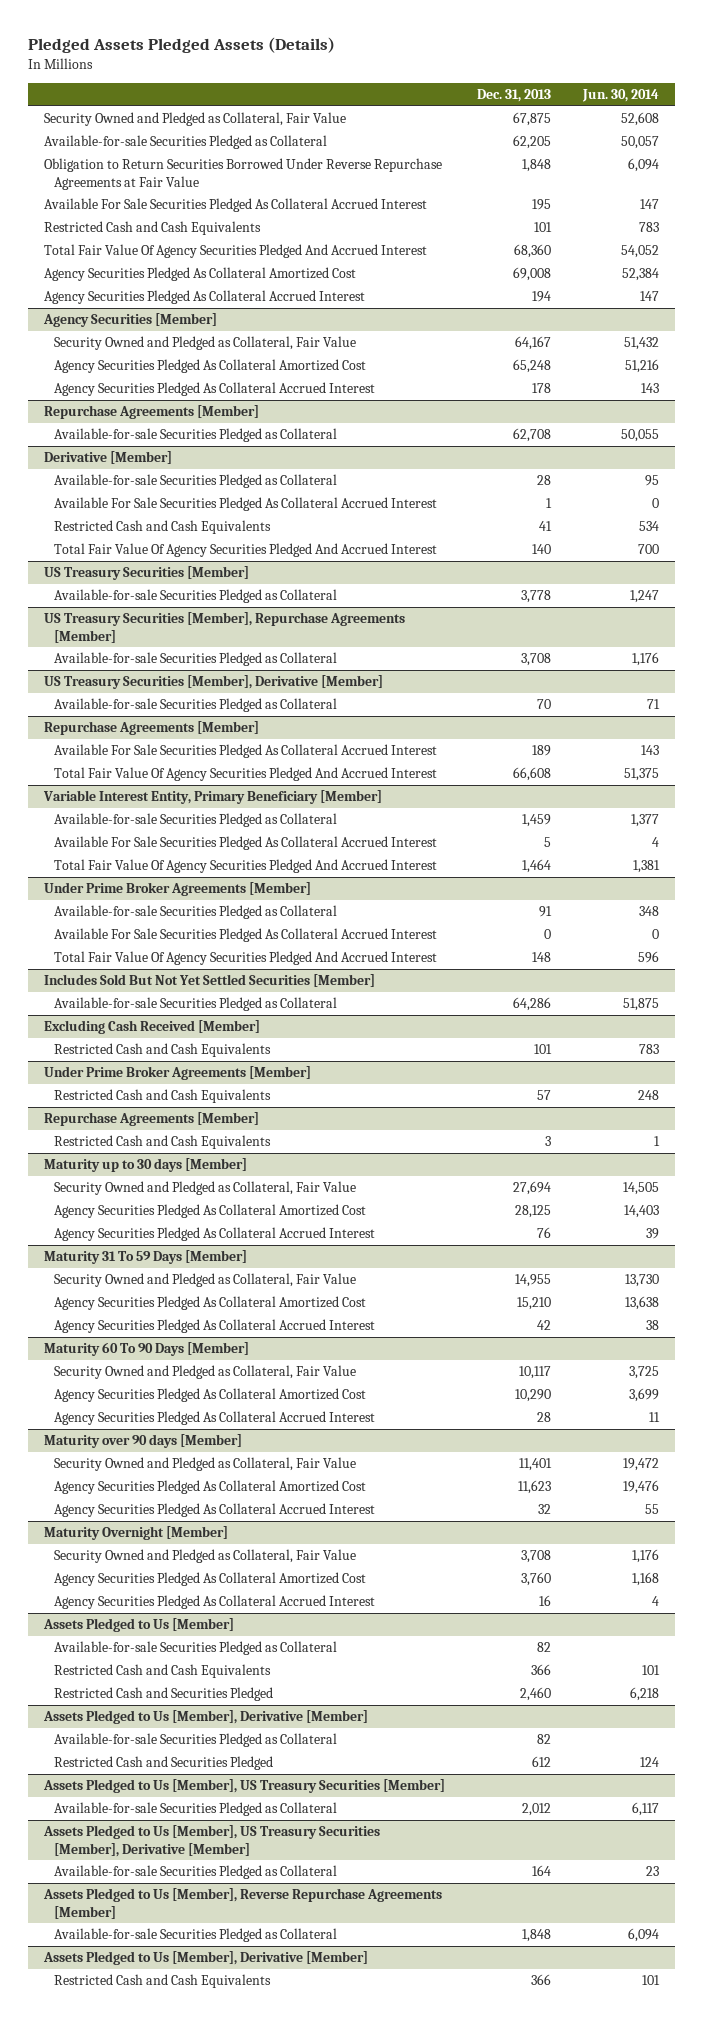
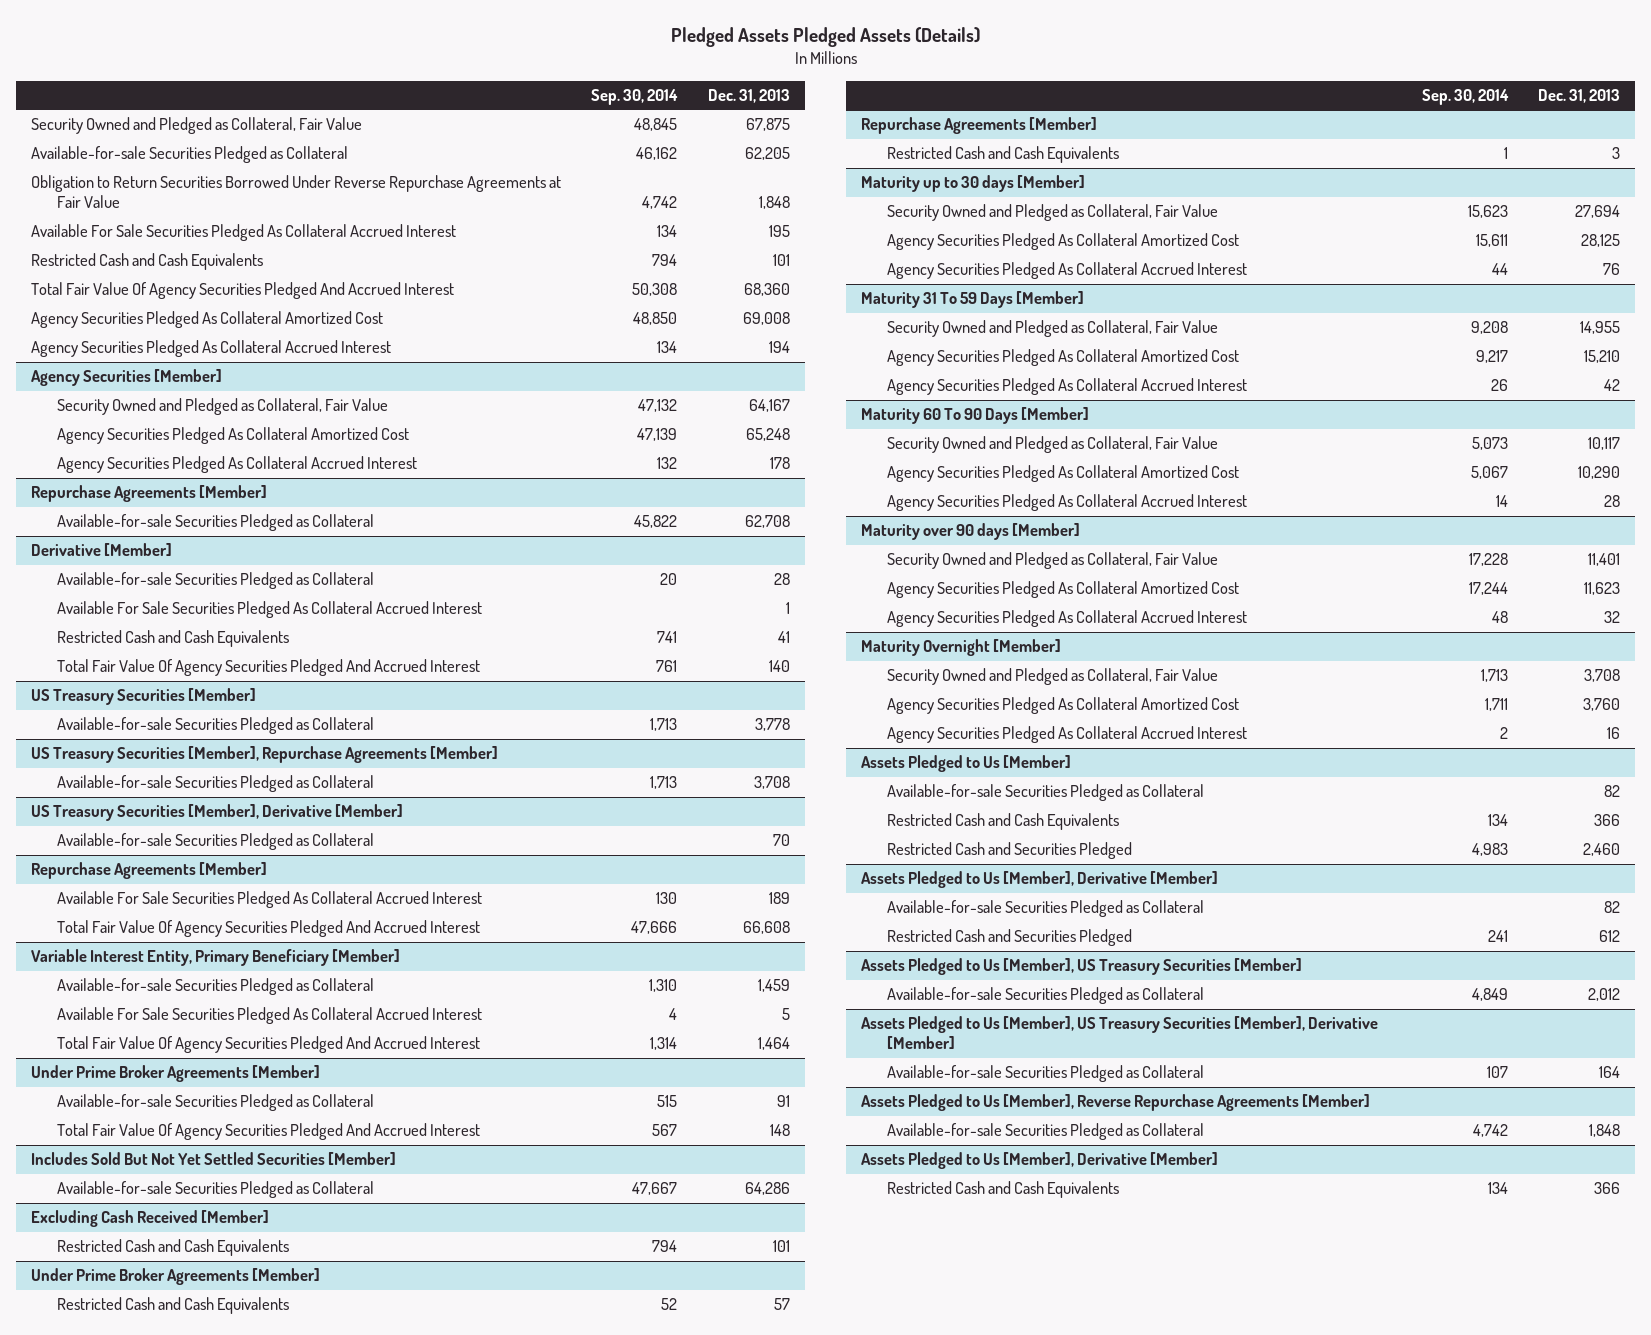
[582,89,660,103] Jun. 30, 2014 -> none
none -> [591,88,679,105] Sep. 30, 2014
[54,928,438,943] Available For Sale Securities Pledged As Collateral Accrued Interest -> none

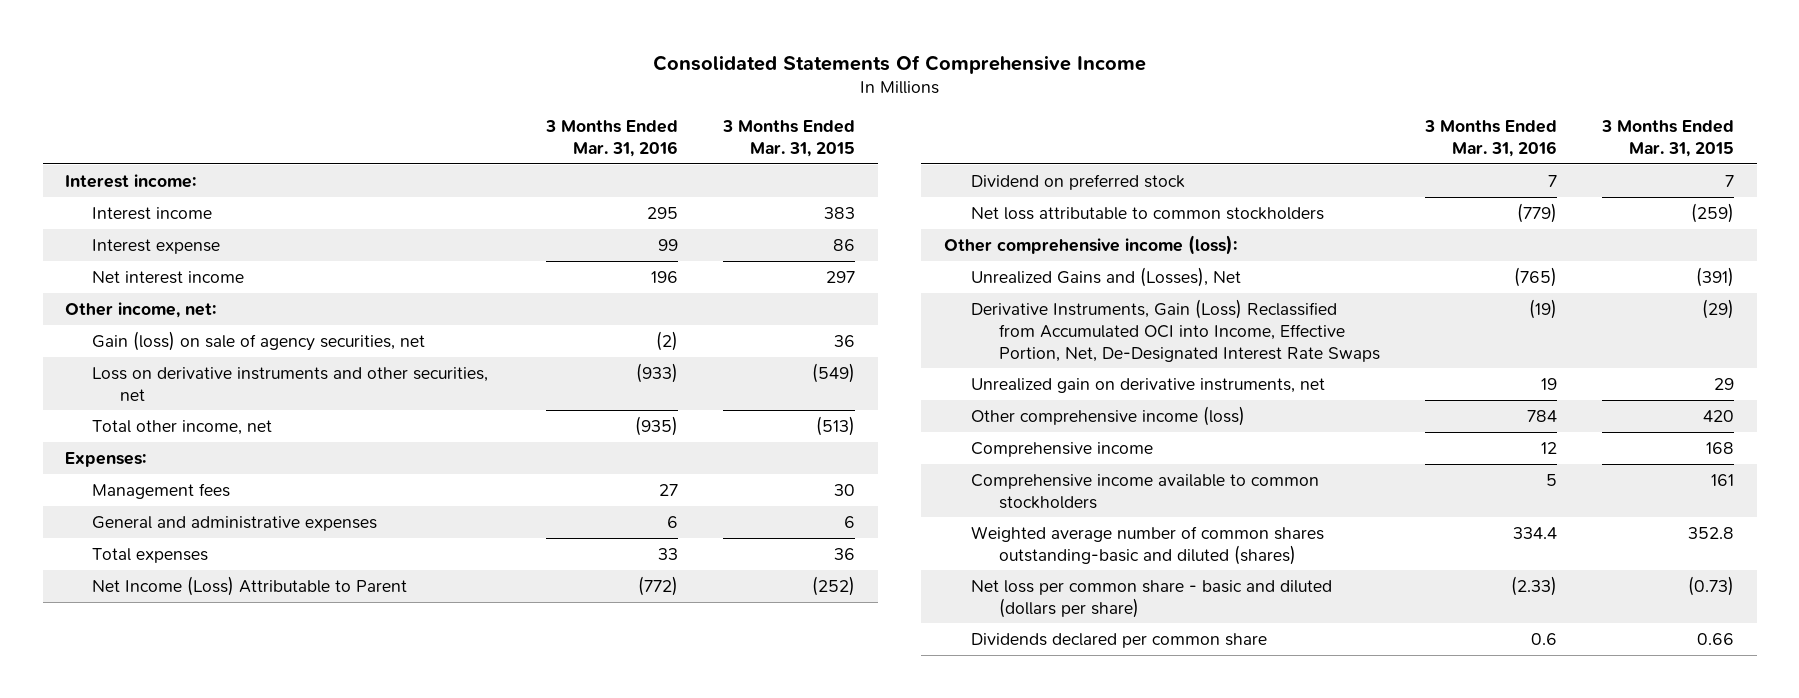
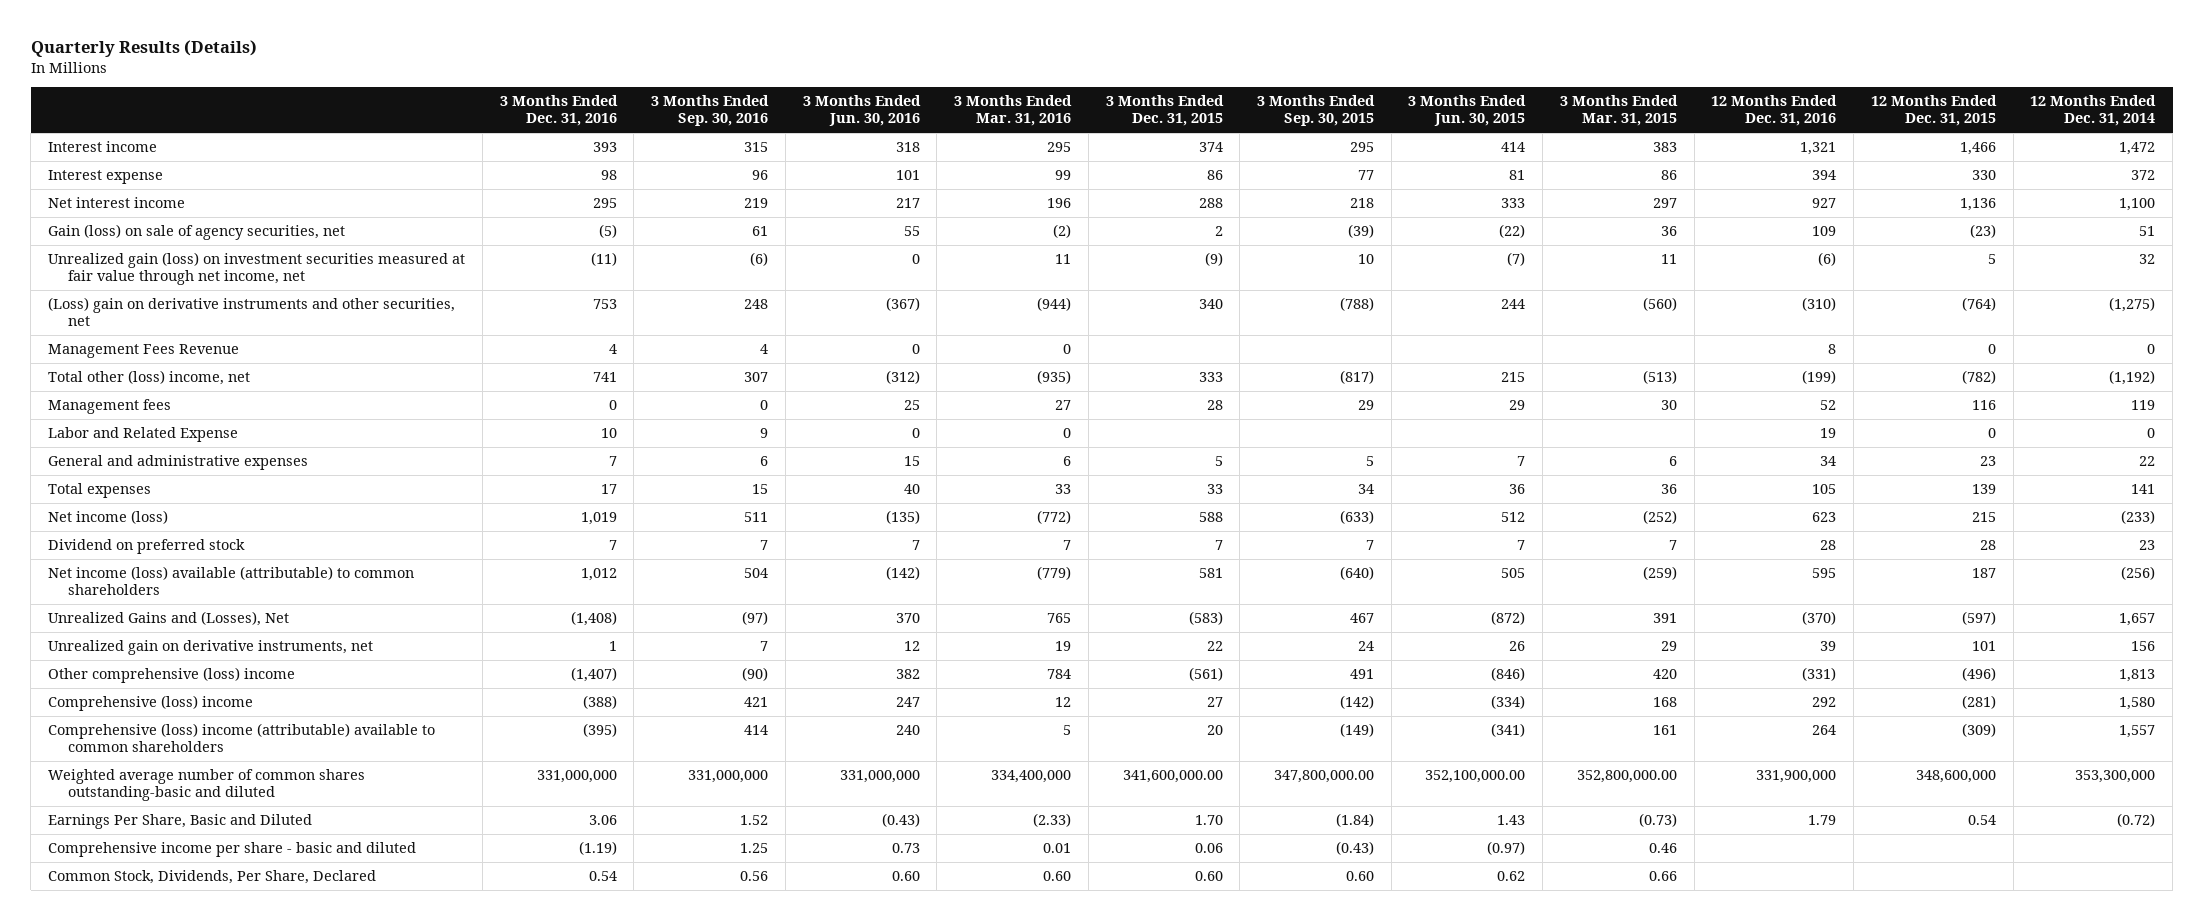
[652,54,1146,74] Consolidated Statements Of Comprehensive Income -> [30,40,257,58] Quarterly Results (Details)
none -> [499,95,618,127] 3 Months Ended Dec. 31, 2016
none -> [651,95,770,127] 3 Months Ended Sep. 30, 2016
none -> [802,95,921,127] 3 Months Ended Jun. 30, 2016
none -> [1105,95,1224,127] 3 Months Ended Dec. 31, 2015
none -> [1257,95,1376,127] 3 Months Ended Sep. 30, 2015
none -> [1408,95,1527,127] 3 Months Ended Jun. 30, 2015
none -> [1711,95,1838,127] 12 Months Ended Dec. 31, 2016
none -> [1870,95,1997,127] 12 Months Ended Dec. 31, 2015
none -> [2030,95,2157,127] 12 Months Ended Dec. 31, 2014
[65,173,197,188] Interest income: -> none
[65,301,217,318] Other income, net: -> none
[65,451,147,467] Expenses: -> none
none -> [48,252,466,286] Unrealized gain (loss) on investment securities measured at fair value through net income, net
[92,366,489,401] Loss on derivative instruments and other securities, net -> [48,297,456,327] (Loss) gain on derivative instruments and other securities, net
[636,362,679,383] (933) -> [1037,297,1072,312] (944)
[812,362,856,383] (549) -> [1642,297,1677,312] (560)
none -> [48,344,240,359] Management Fees Revenue
[92,419,273,435] Total other income, net -> [48,370,251,386] Total other (loss) income, net
none -> [48,427,239,443] Labor and Related Expense
[92,575,408,596] Net Income (Loss) Attributable to Parent -> [48,510,169,525] Net income (loss)
[943,234,1237,255] Other comprehensive income (loss): -> none
[971,298,1380,362] Derivative Instruments, Gain (Loss) Reclassified from Accumulated OCI into Income, Effective Portion, Net, De-Designated Interest Rate Swaps -> none
[971,206,1325,220] Net loss attributable to common stockholders -> [48,566,415,596] Net income (loss) available (attributable) to common shareholders
[1513,266,1557,287] (765) -> [1047,613,1072,624] 765
[1695,266,1734,287] (391) -> [1652,613,1677,624] 391
[971,405,1246,426] Other comprehensive income (loss) -> [48,667,296,684] Other comprehensive (loss) income
[971,441,1154,457] Comprehensive income -> [48,695,254,712] Comprehensive (loss) income
[971,473,1320,509] Comprehensive income available to common stockholders -> [48,723,436,753] Comprehensive (loss) income (attributable) available to common shareholders
[971,525,1325,565] Weighted average number of common shares outstanding-basic and diluted (shares) -> [48,769,366,802] Weighted average number of common shares outstanding-basic and diluted
[1512,526,1557,539] 334.4 -> [991,770,1072,784] 334,400,000
[1687,526,1734,539] 352.8 -> [1576,770,1677,784] 352,800,000.00
[971,579,1333,618] Net loss per common share - basic and diluted (dollars per share) -> [48,814,313,830] Earnings Per Share, Basic and Diluted
none -> [48,842,417,858] Comprehensive income per share - basic and diluted
[971,632,1268,648] Dividends declared per common share -> [48,870,377,885] Common Stock, Dividends, Per Share, Declared
[1530,632,1557,645] 0.6 -> [1043,871,1072,882] 0.60

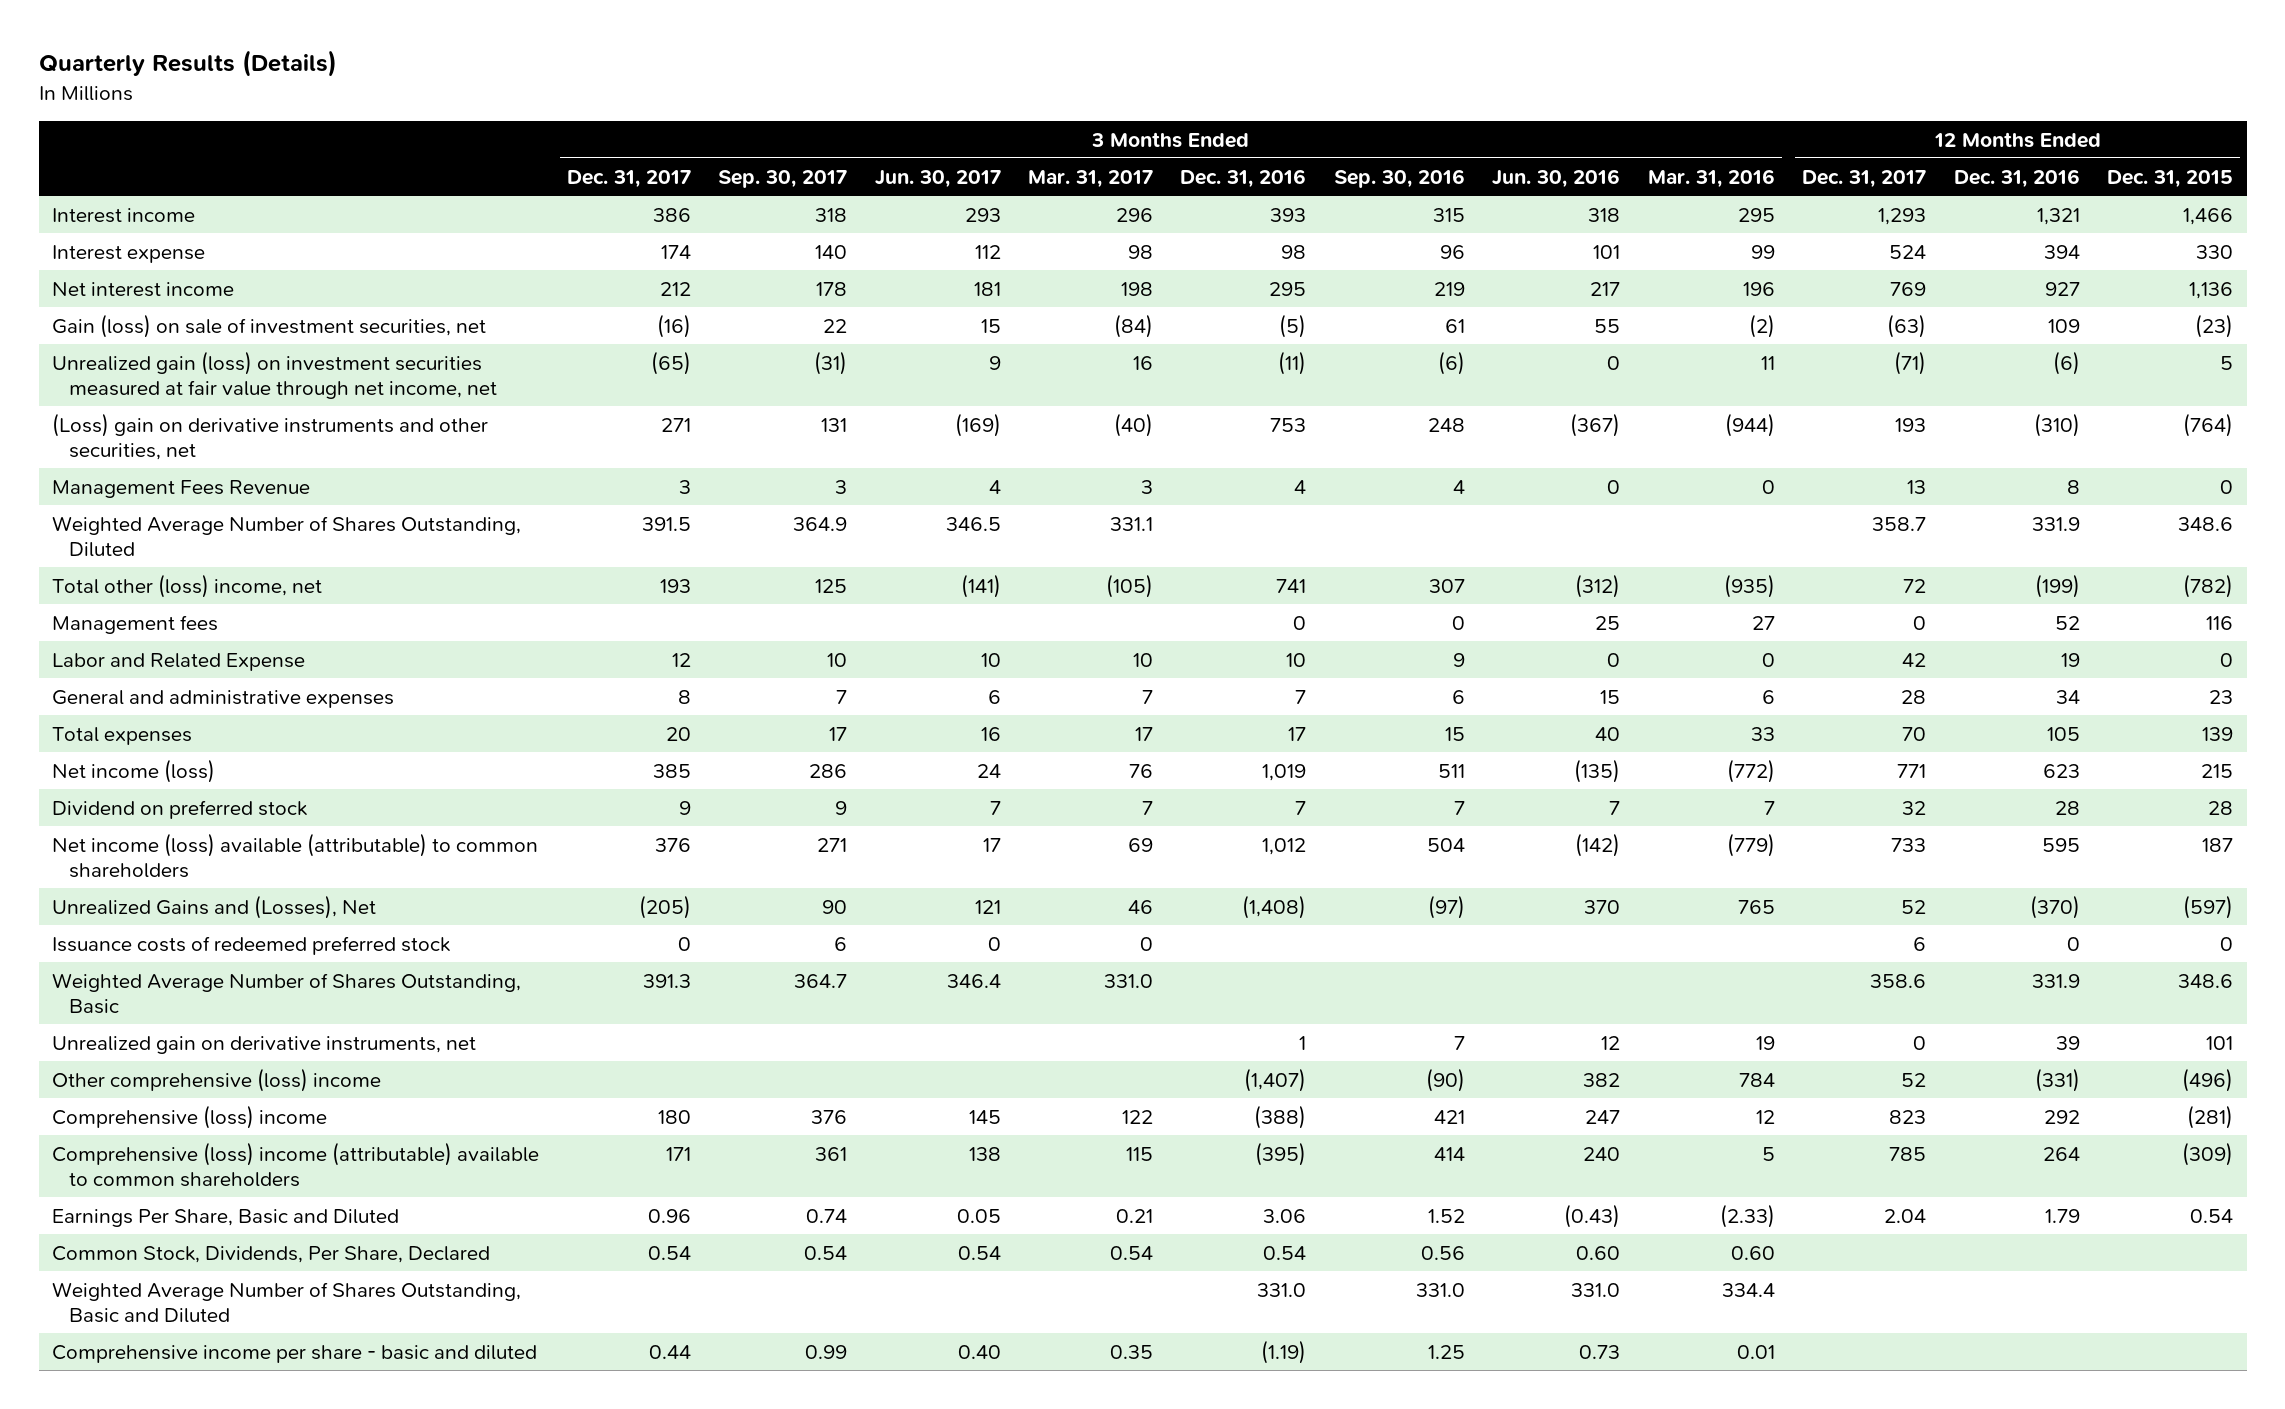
[1105,95,1224,127] 3 Months Ended Dec. 31, 2015 -> none
[1257,95,1376,127] 3 Months Ended Sep. 30, 2015 -> none
[1408,95,1527,127] 3 Months Ended Jun. 30, 2015 -> none
[1559,95,1678,127] 3 Months Ended Mar. 31, 2015 -> none
[2030,95,2157,127] 12 Months Ended Dec. 31, 2014 -> none
none -> [566,169,691,188] Dec. 31, 2017
none -> [718,169,848,188] Sep. 30, 2017
none -> [874,169,1001,188] Jun. 30, 2017
none -> [1027,169,1153,188] Mar. 31, 2017
none -> [1802,169,1927,188] Dec. 31, 2017
[48,224,346,241] Gain (loss) on sale of agency securities, net -> [52,313,487,338] Gain (loss) on sale of investment securities, net
none -> [52,515,522,558] Weighted Average Number of Shares Outstanding, Diluted
none -> [52,935,451,955] Issuance costs of redeemed preferred stock
none -> [52,972,522,1015] Weighted Average Number of Shares Outstanding, Basic
[48,769,366,802] Weighted average number of common shares outstanding-basic and diluted -> none
none -> [52,1281,522,1324] Weighted Average Number of Shares Outstanding, Basic and Diluted
[48,842,417,858] Comprehensive income per share - basic and diluted -> [52,1344,538,1363] Comprehensive income per share - basic and diluted

